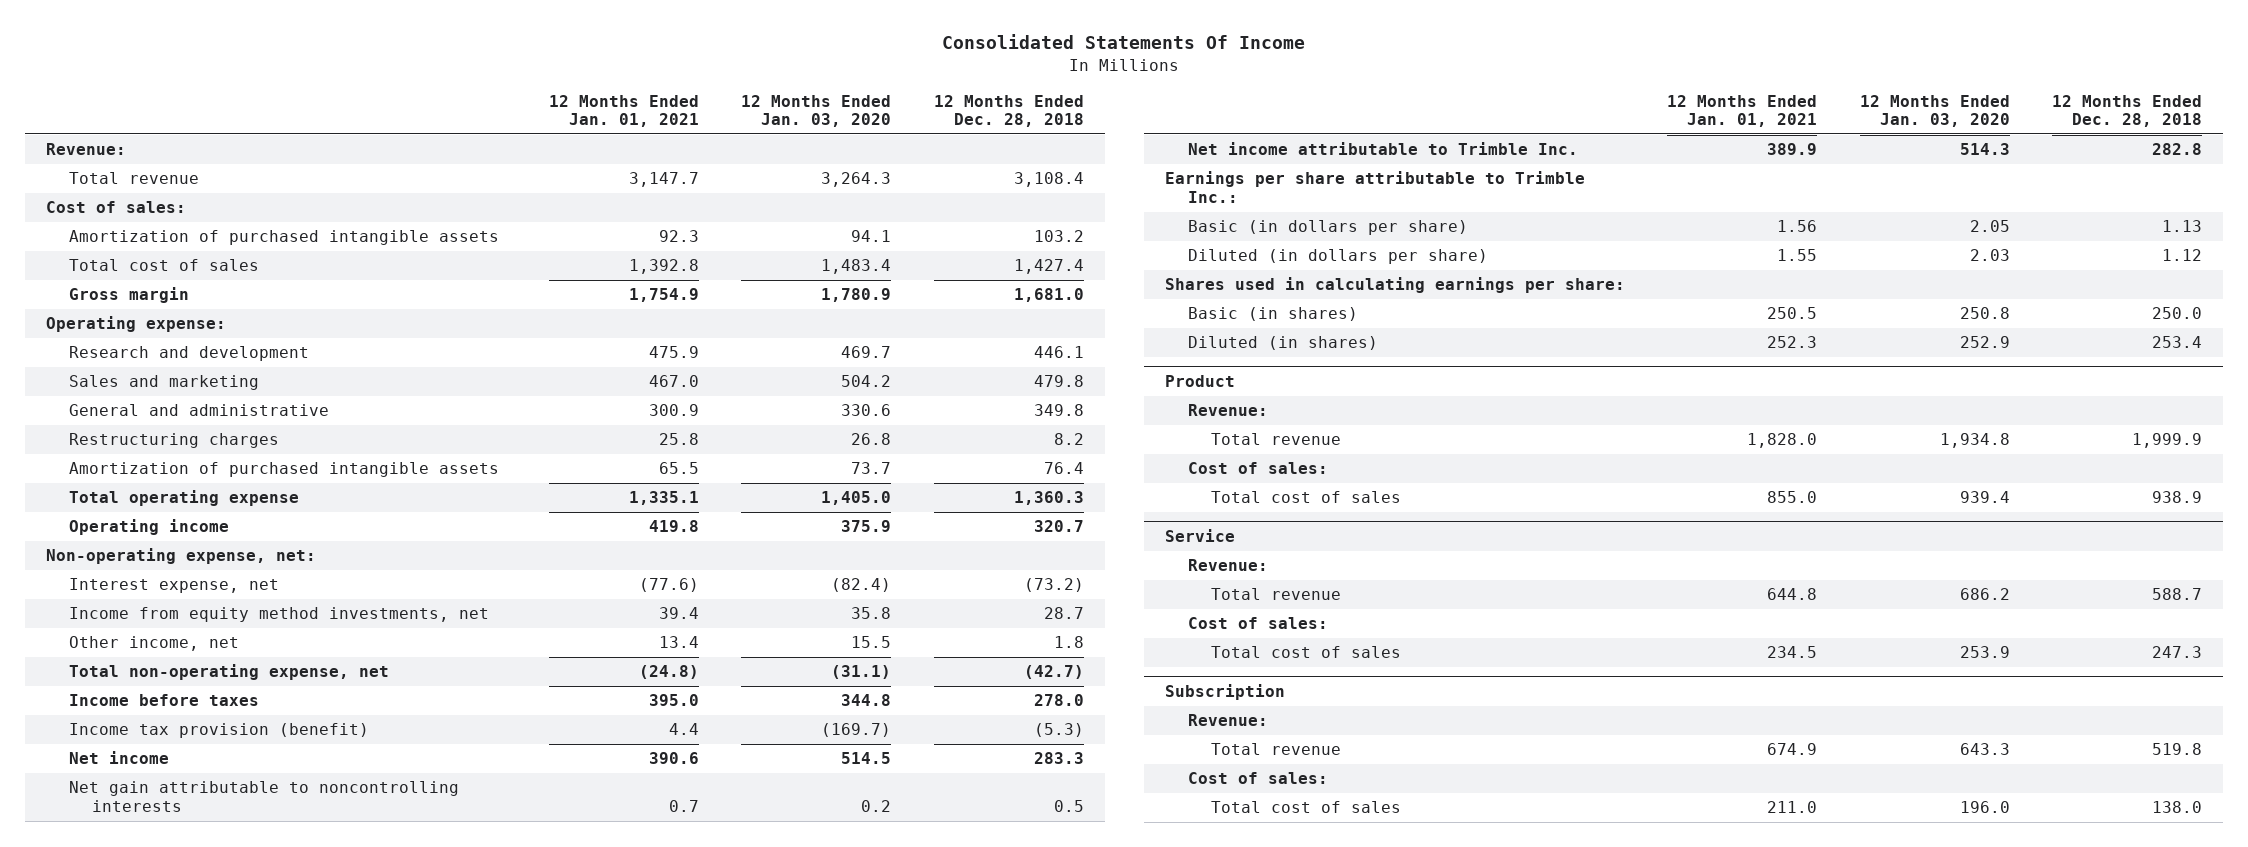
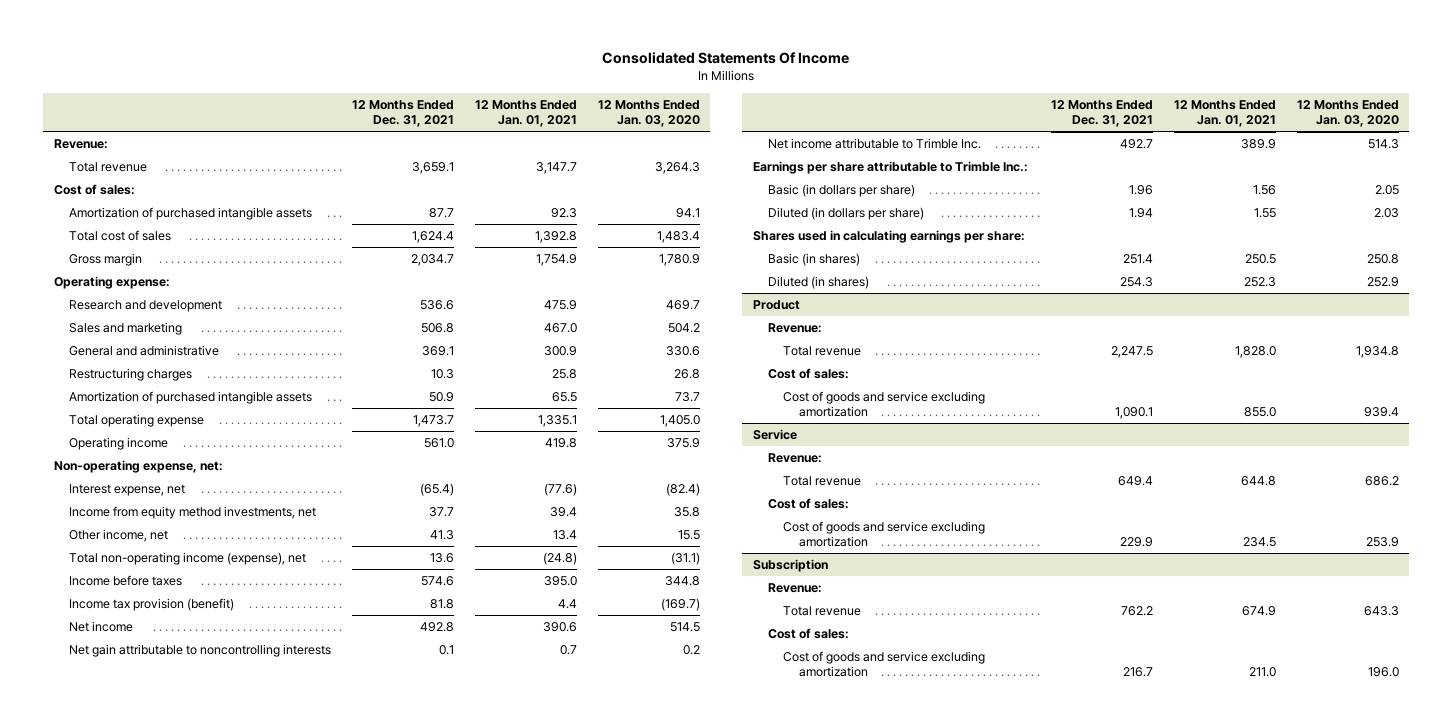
[933,94,1084,127] 12 Months Ended Dec. 28, 2018 -> none
none -> [352,100,455,128] 12 Months Ended Dec. 31, 2021
[69,664,390,681] Total non-operating expense, net -> [69,552,307,566] Total non-operating income (expense), net
[1210,491,1401,504] Total cost of sales -> [783,391,986,418] Cost of goods and service excluding amortization
[1210,646,1401,659] Total cost of sales -> [783,521,986,548] Cost of goods and service excluding amortization
[1210,801,1401,814] Total cost of sales -> [783,651,986,678] Cost of goods and service excluding amortization

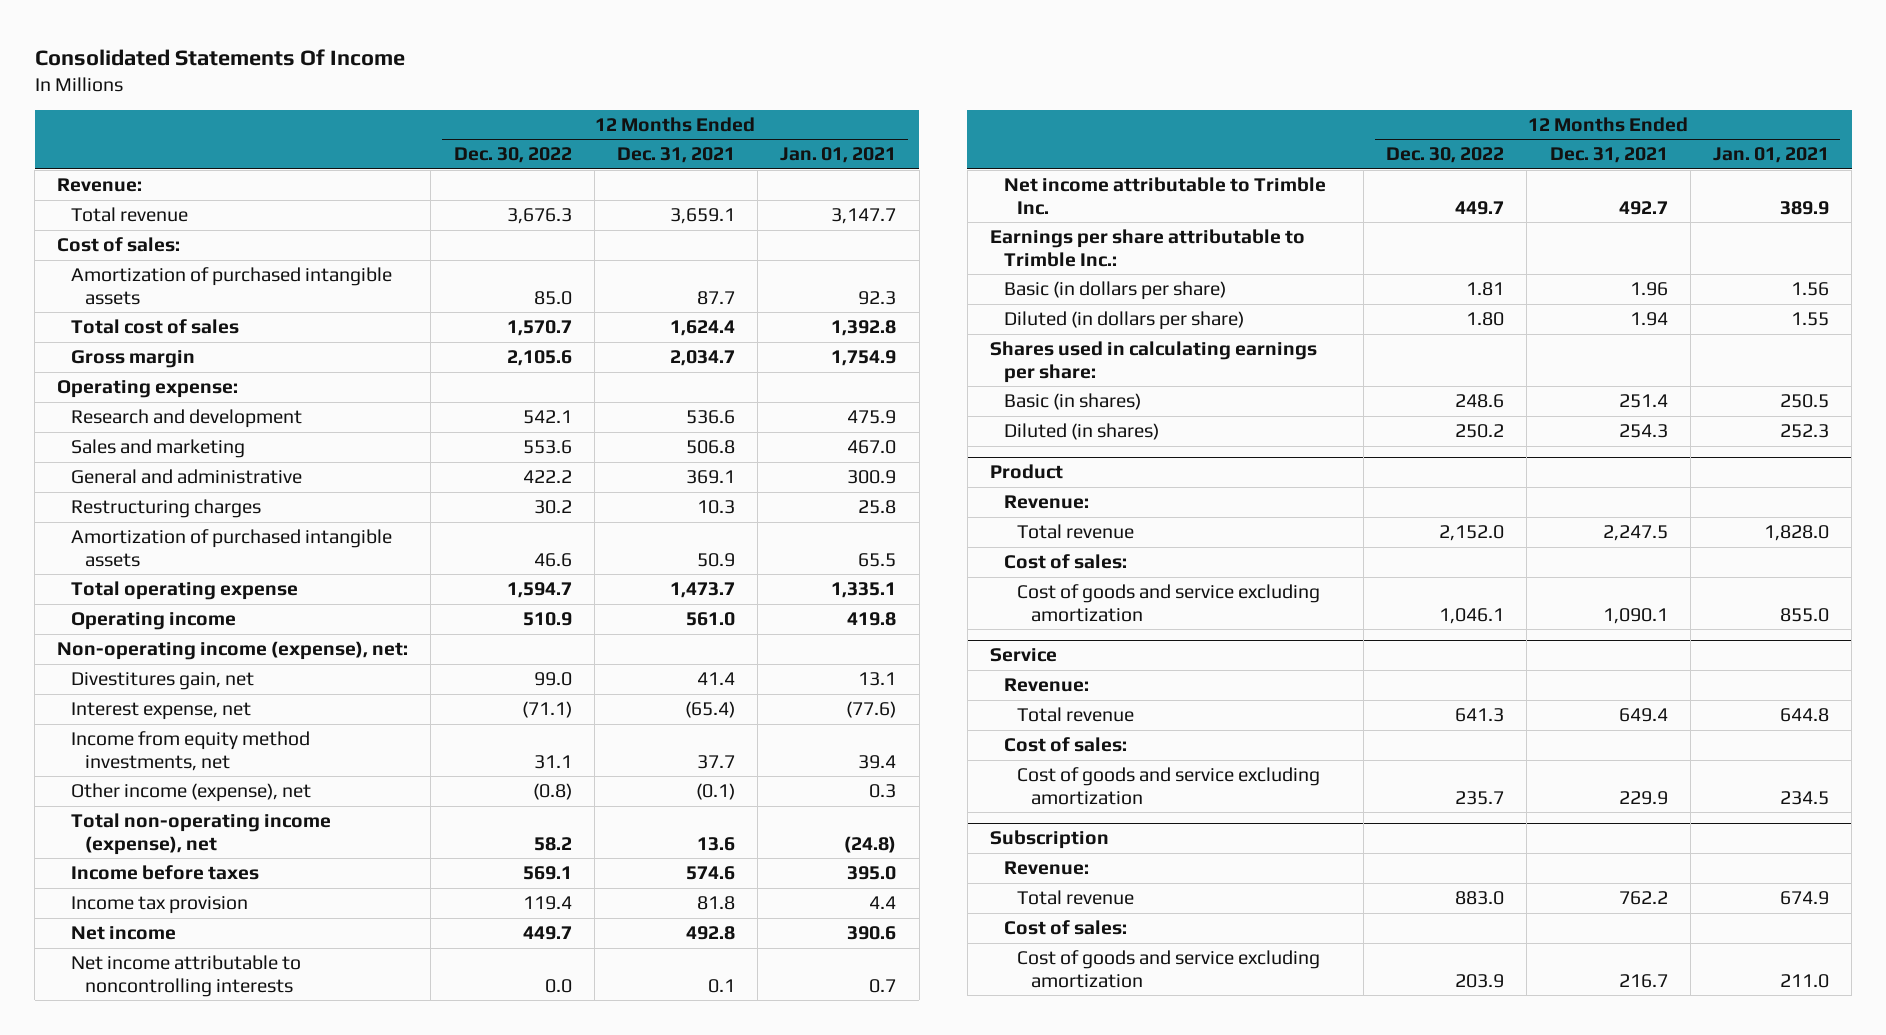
[597,100,700,128] 12 Months Ended Jan. 03, 2020 -> none
none -> [453,147,572,164] Dec. 30, 2022
[53,460,223,474] Non-operating expense, net: -> [57,641,409,661] Non-operating income (expense), net:
none -> [70,672,254,691] Divestitures gain, net
[69,529,169,543] Other income, net -> [70,783,311,803] Other income (expense), net
[430,530,455,541] 41.3 -> [696,783,736,801] (0.1)
[552,530,577,541] 13.4 -> [869,784,897,799] 0.3
[69,598,235,612] Income tax provision (benefit) -> [70,896,248,915] Income tax provision
[69,644,332,658] Net gain attributable to noncontrolling interests -> [70,955,301,997] Net income attributable to noncontrolling interests

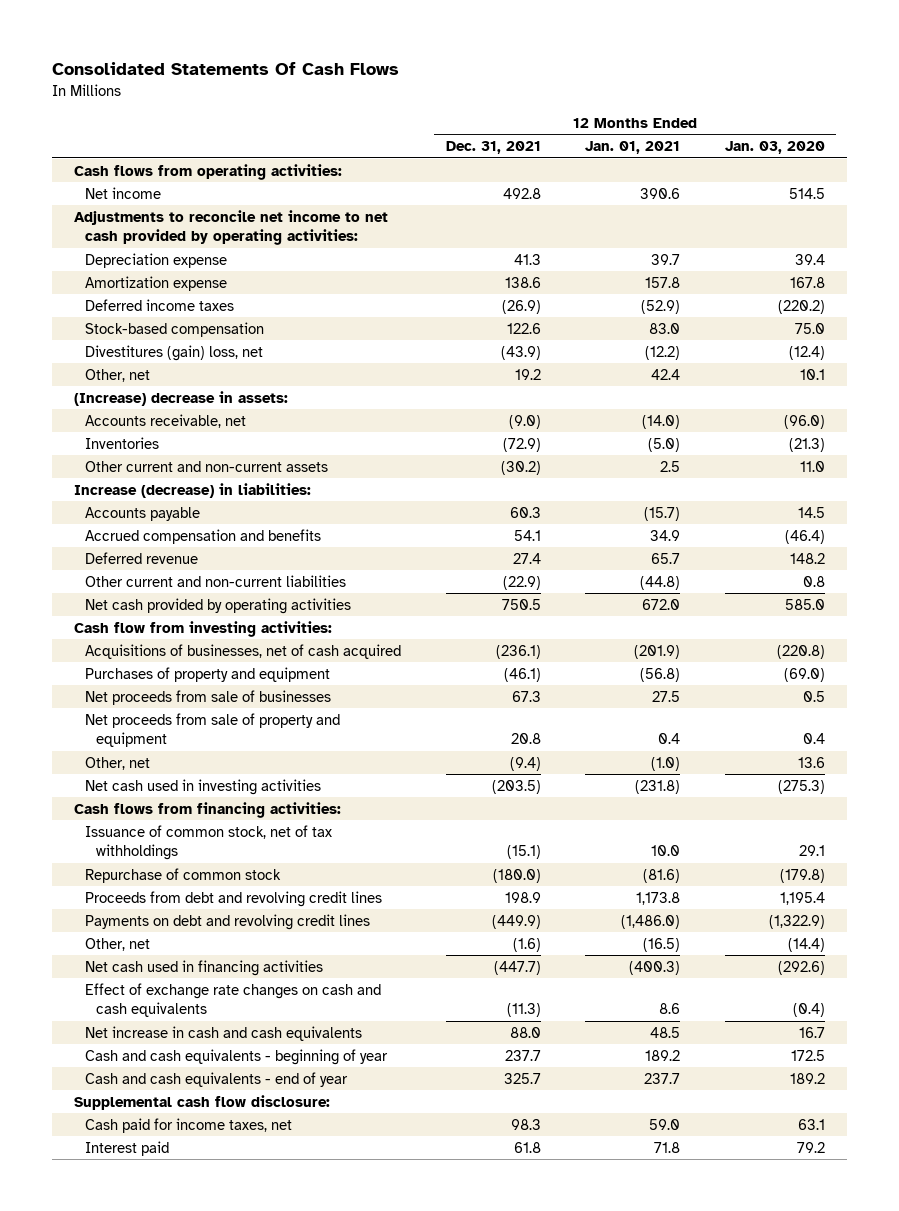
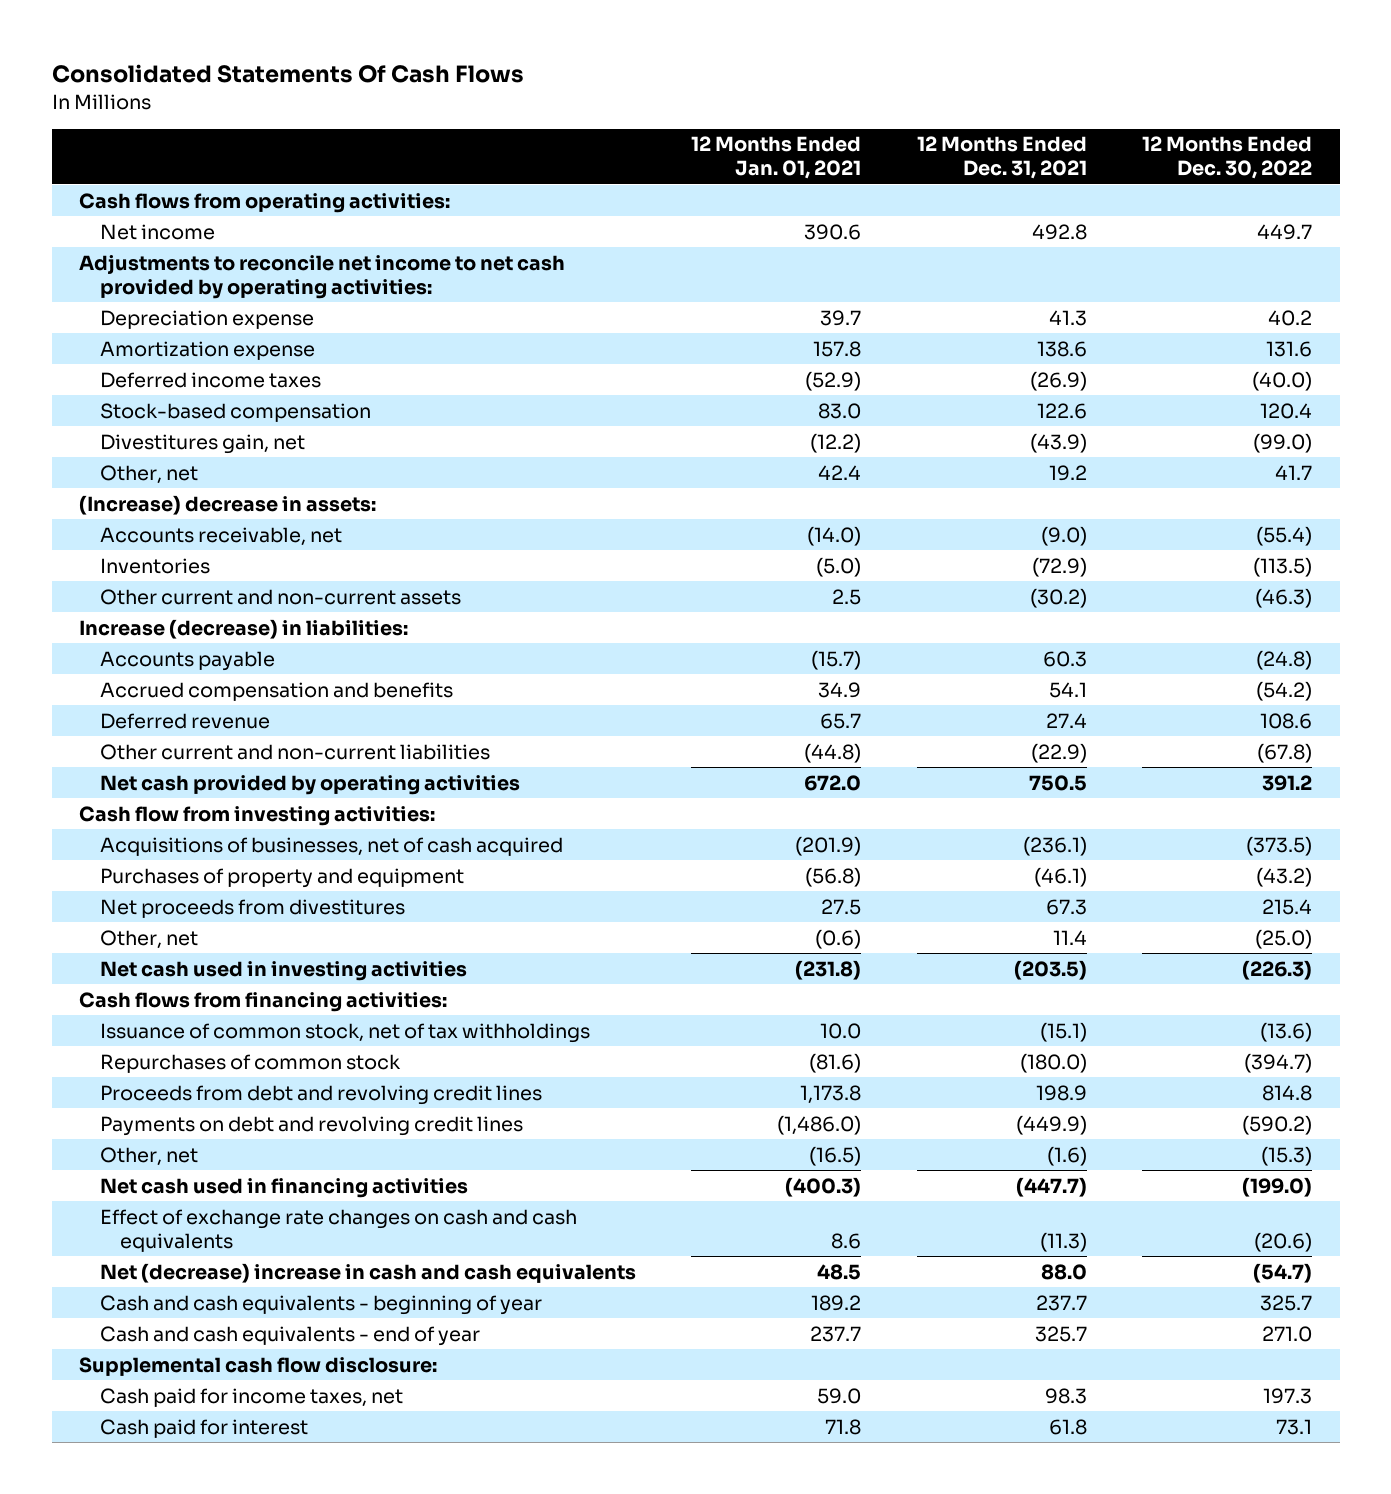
[725,141,826,155] Jan. 03, 2020 -> none
none -> [1141,136,1312,180] 12 Months Ended Dec. 30, 2022
[84,344,263,361] Divestitures (gain) loss, net -> [99,433,305,454] Divestitures gain, net
[84,712,340,748] Net proceeds from sale of property and equipment -> none
[84,689,331,705] Net proceeds from sale of businesses -> [99,898,405,918] Net proceeds from divestitures
[509,756,541,771] (9.4) -> [1052,929,1087,945] 11.4
[651,756,681,771] (1.0) -> [815,928,862,949] (0.6)
[84,867,281,883] Repurchase of common stock -> [99,1053,401,1073] Repurchases of common stock
[84,1025,362,1041] Net increase in cash and cash equivalents -> [99,1262,636,1283] Net (decrease) increase in cash and cash equivalents
[84,1140,169,1156] Interest paid -> [99,1418,308,1438] Cash paid for interest

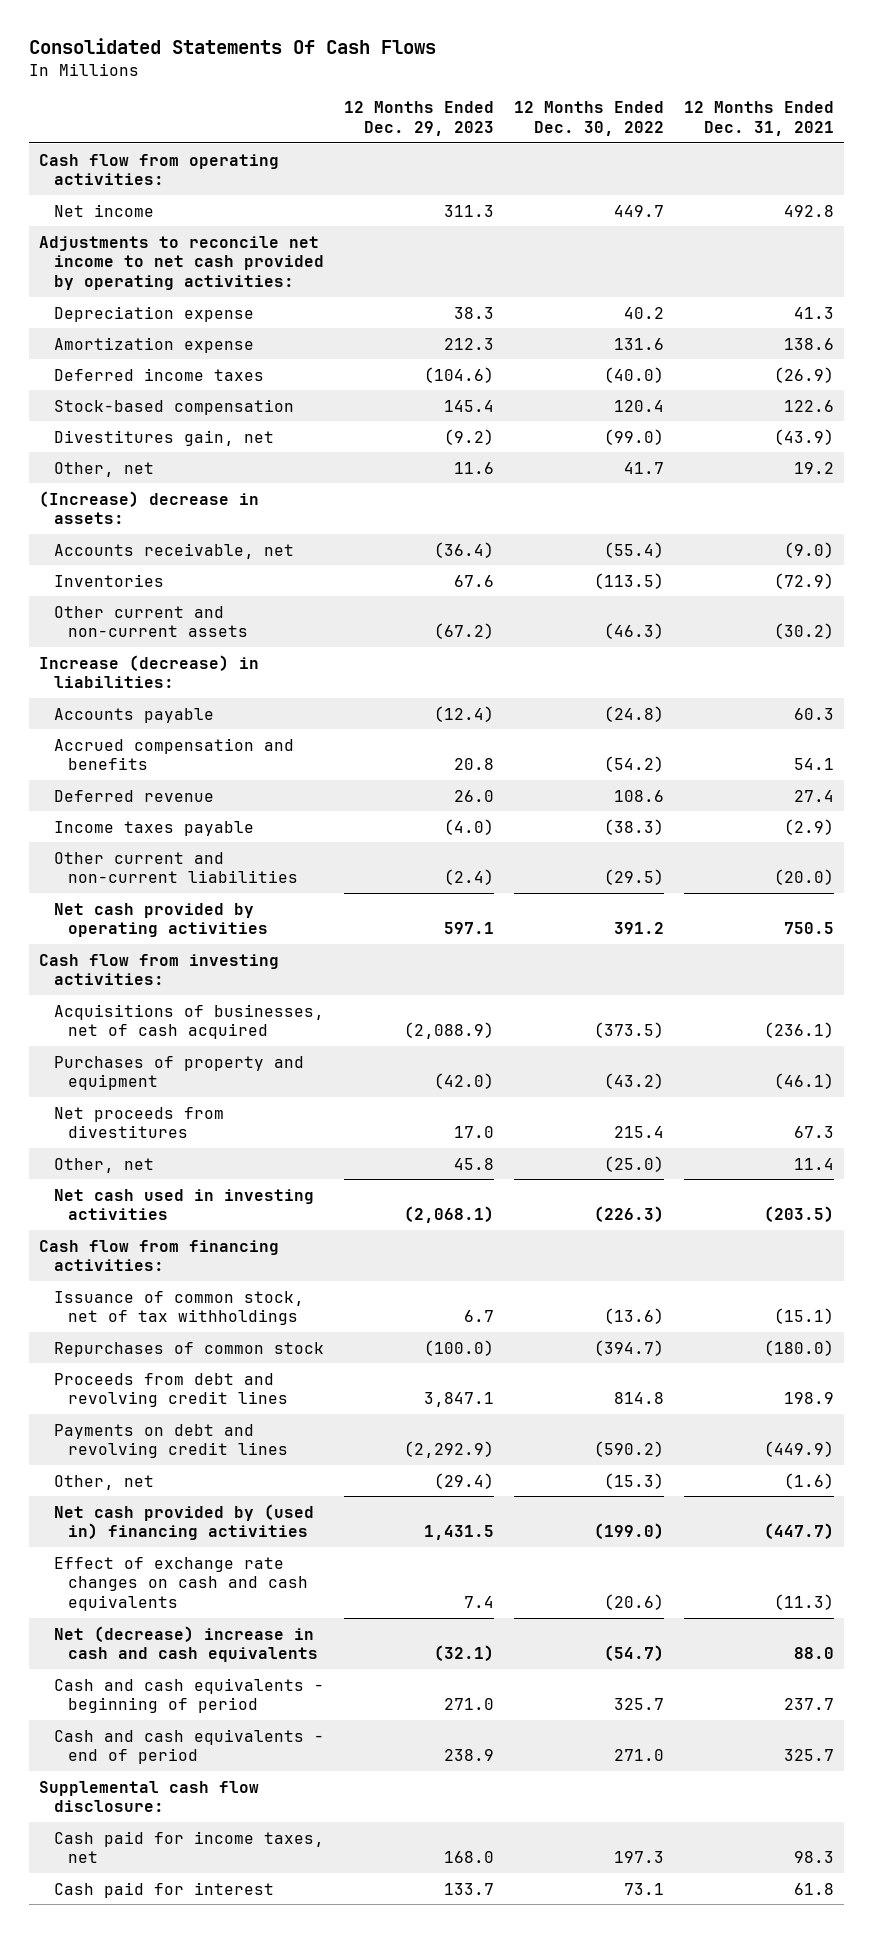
[691,136,862,180] 12 Months Ended Jan. 01, 2021 -> none
none -> [343,101,494,137] 12 Months Ended Dec. 29, 2023
[79,192,451,213] Cash flows from operating activities: -> [39,153,280,186] Cash flow from operating activities:
none -> [53,820,254,836] Income taxes payable
[1030,742,1087,763] (22.9) -> [774,869,835,886] (20.0)
[1256,742,1312,763] (67.8) -> [603,869,664,886] (29.5)
[79,991,448,1012] Cash flows from financing activities: -> [39,1239,280,1272] Cash flow from financing activities:
[99,1177,468,1198] Net cash used in financing activities -> [53,1503,314,1541] Net cash provided by (used in) financing activities
[99,1294,542,1315] Cash and cash equivalents - beginning of year -> [53,1677,324,1714] Cash and cash equivalents - beginning of period
[99,1325,480,1346] Cash and cash equivalents - end of year -> [53,1728,324,1765] Cash and cash equivalents - end of period

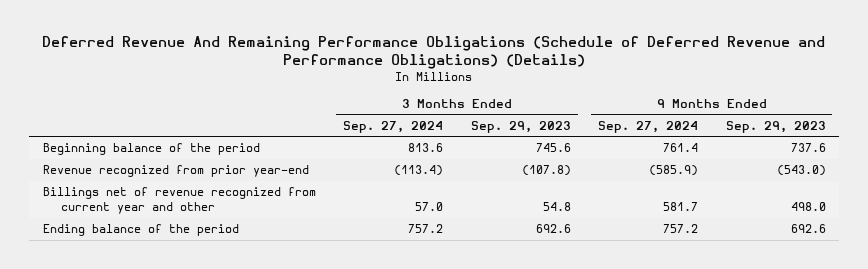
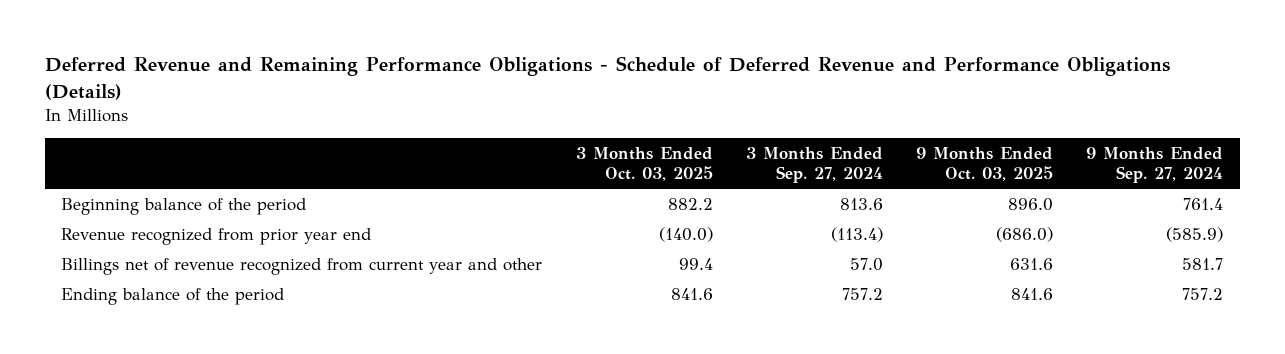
[42,36,826,69] Deferred Revenue And Remaining Performance Obligations (Schedule of Deferred Revenue and Performance Obligations) (Details) -> [44,56,1170,100] Deferred Revenue and Remaining Performance Obligations - Schedule of Deferred Revenue and Performance Obligations (Details)
[470,120,571,133] Sep. 29, 2023 -> none
[725,120,826,133] Sep. 29, 2023 -> none
none -> [575,146,713,181] 3 Months Ended Oct. 03, 2025
none -> [916,146,1054,181] 9 Months Ended Oct. 03, 2025
[42,165,309,178] Revenue recognized from prior year-end -> [61,227,372,245] Revenue recognized from prior year end

